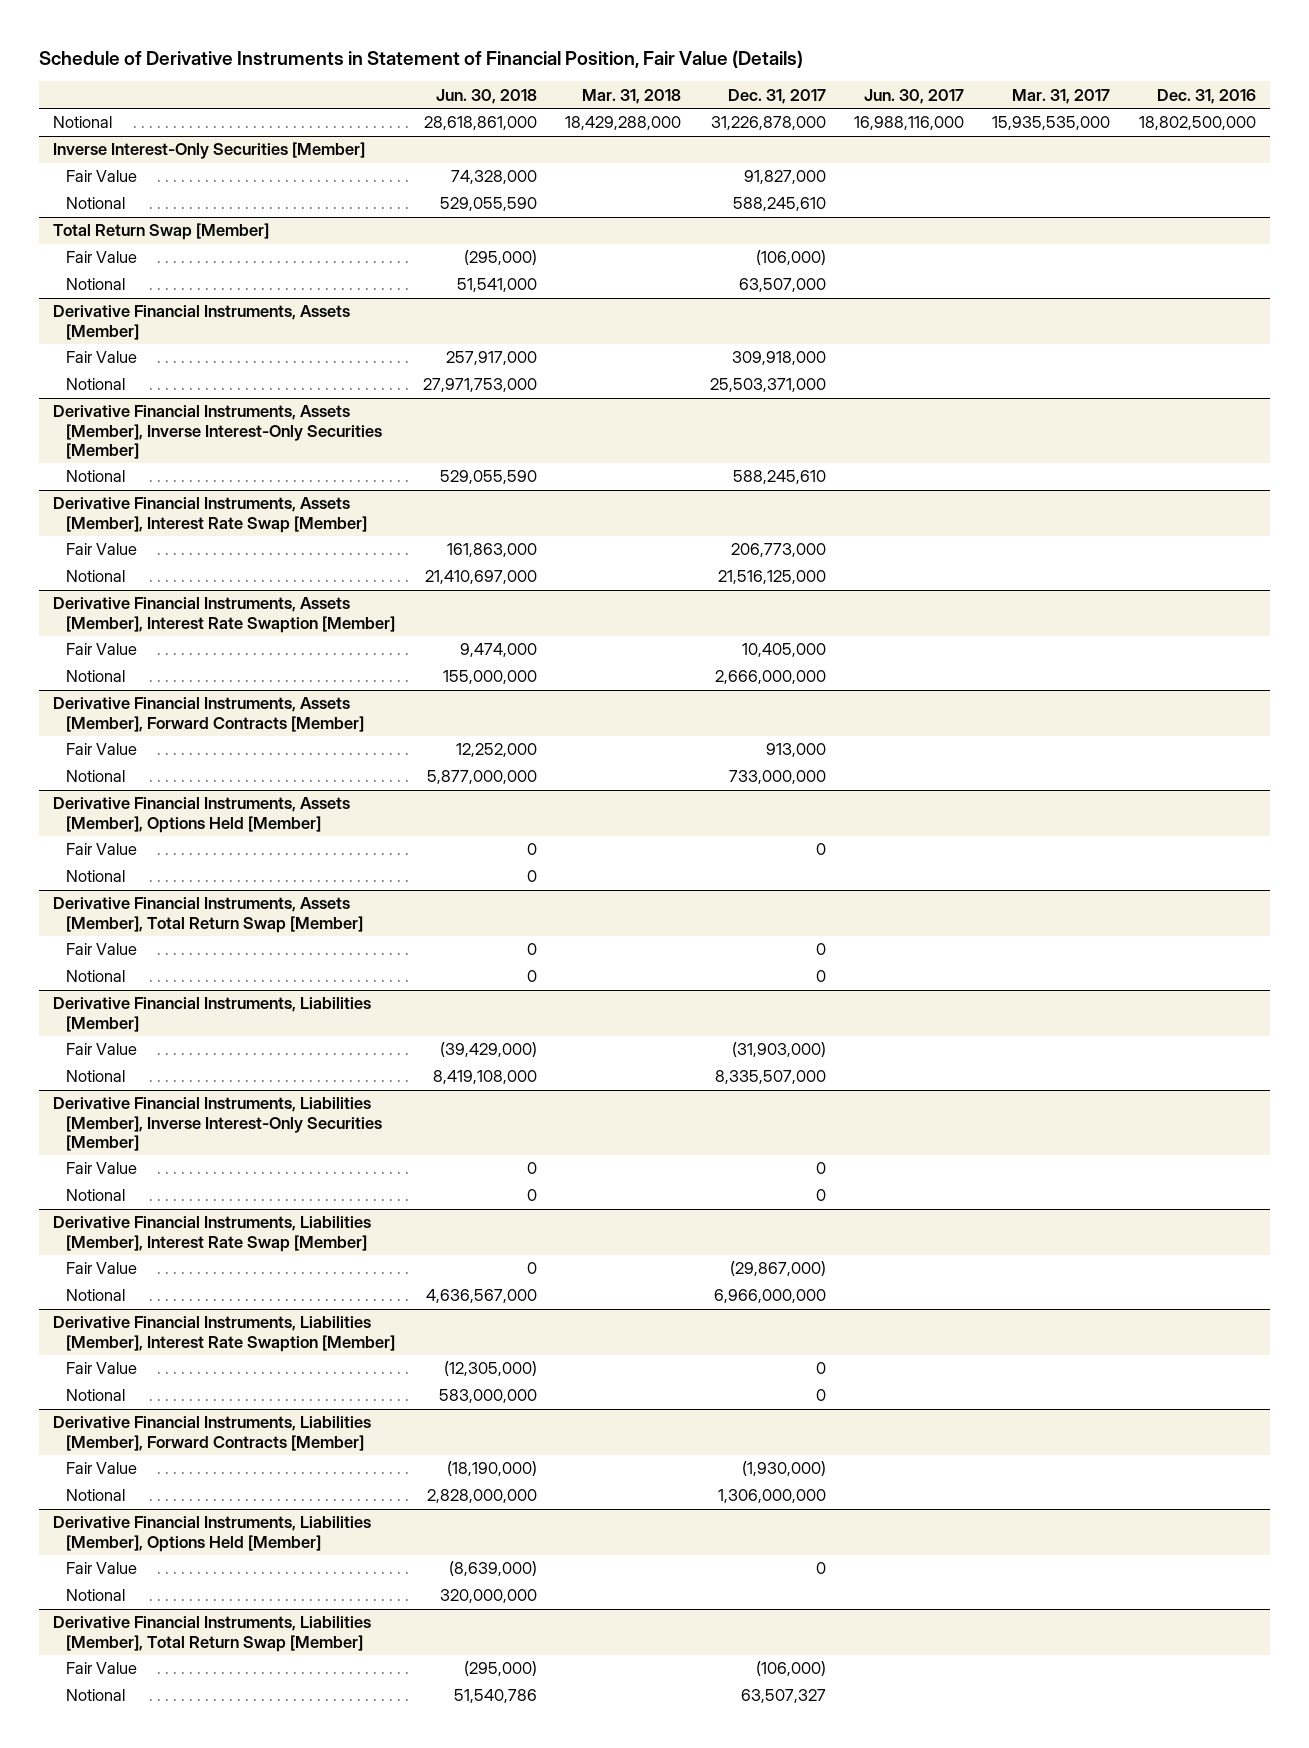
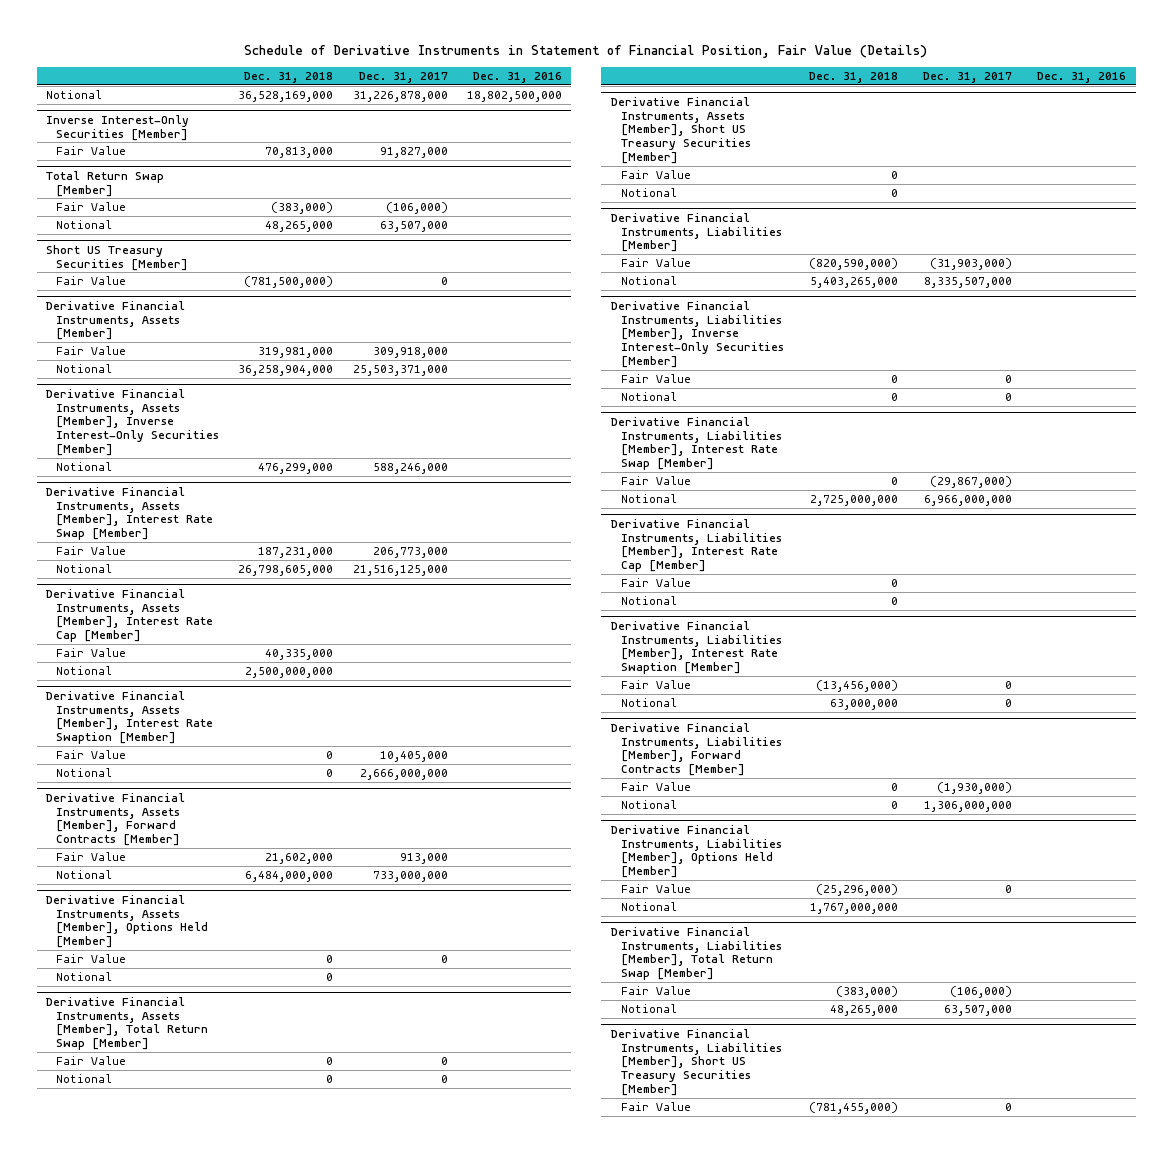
[435,88,537,104] Jun. 30, 2018 -> none
[582,88,682,104] Mar. 31, 2018 -> none
[863,88,964,104] Jun. 30, 2017 -> none
[1012,88,1111,104] Mar. 31, 2017 -> none
none -> [244,72,334,84] Dec. 31, 2018
[65,197,125,210] Notional -> none
none -> [46,244,189,271] Short US Treasury Securities [Member]
none -> [56,275,127,285] Fair Value
[732,470,826,485] 588,245,610 -> [372,462,448,474] 588,246,000
none -> [46,588,214,643] Derivative Financial Instruments, Assets [Member], Interest Rate Cap [Member]
none -> [56,647,127,657] Fair Value
none -> [56,665,113,675] Notional
none -> [610,96,751,165] Derivative Financial Instruments, Assets [Member], Short US Treasury Securities [Member]
none -> [620,169,691,179] Fair Value
none -> [620,187,677,197] Notional
none -> [610,518,782,573] Derivative Financial Instruments, Liabilities [Member], Interest Rate Cap [Member]
none -> [620,577,691,587] Fair Value
none -> [620,595,677,605] Notional
[740,1689,826,1704] 63,507,327 -> [943,1004,1012,1016] 63,507,000
none -> [610,1028,782,1097] Derivative Financial Instruments, Liabilities [Member], Short US Treasury Securities [Member]
none -> [620,1101,691,1111] Fair Value

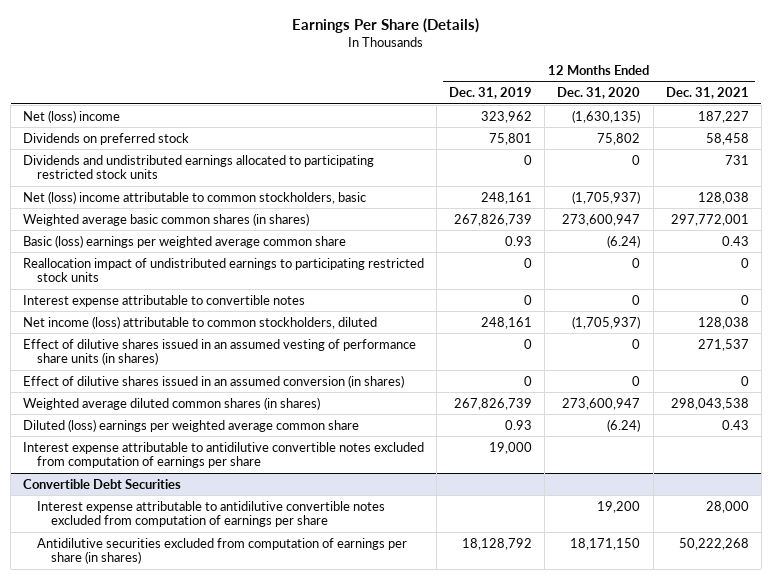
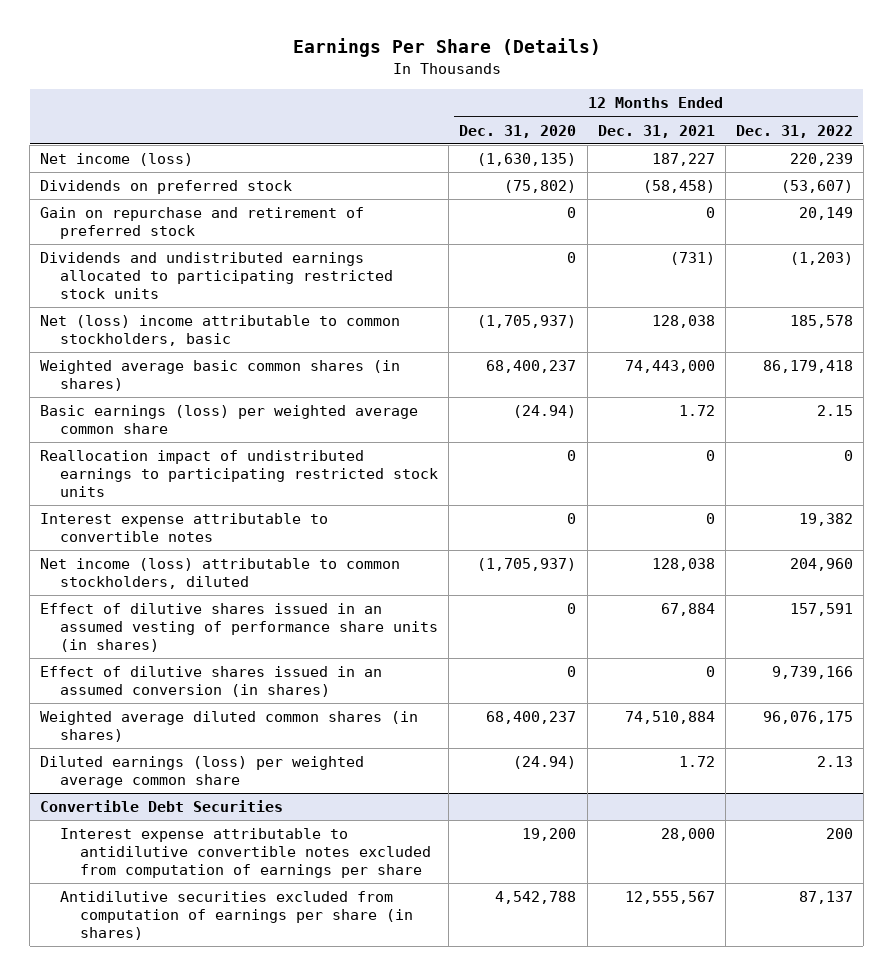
[449,87,533,100] Dec. 31, 2019 -> none
none -> [735,124,853,138] Dec. 31, 2022
[23,109,121,123] Net (loss) income -> [40,153,194,167] Net income (loss)
[597,132,641,145] 75,802 -> [504,180,577,194] (75,802)
[705,132,749,145] 58,458 -> [642,180,715,194] (58,458)
none -> [40,207,365,239] Gain on repurchase and retirement of preferred stock
[724,154,749,165] 731 -> [669,252,715,266] (731)
[562,213,641,226] 273,600,947 -> [486,360,577,374] 68,400,237
[670,213,749,226] 297,772,001 -> [624,360,715,374] 74,443,000
[23,234,347,248] Basic (loss) earnings per weighted average common share -> [40,405,419,434] Basic earnings (loss) per weighted average common share
[607,234,641,248] (6.24) -> [513,405,577,419] (24.94)
[721,235,749,246] 0.43 -> [678,405,715,417] 1.72
[697,338,749,351] 271,537 -> [660,603,715,617] 67,884
[23,441,425,468] Interest expense attributable to antidilutive convertible notes excluded from computation of earnings per share -> none
[562,397,641,410] 273,600,947 -> [486,711,577,725] 68,400,237
[670,397,749,410] 298,043,538 -> [624,711,715,725] 74,510,884
[23,418,360,432] Diluted (loss) earnings per weighted average common share -> [40,756,365,788] Diluted earnings (loss) per weighted average common share
[607,418,641,432] (6.24) -> [513,756,577,770] (24.94)
[721,419,749,430] 0.43 -> [678,756,715,768] 1.72
[570,537,641,550] 18,171,150 -> [495,891,577,905] 4,542,788
[678,537,749,550] 50,222,268 -> [624,891,715,905] 12,555,567

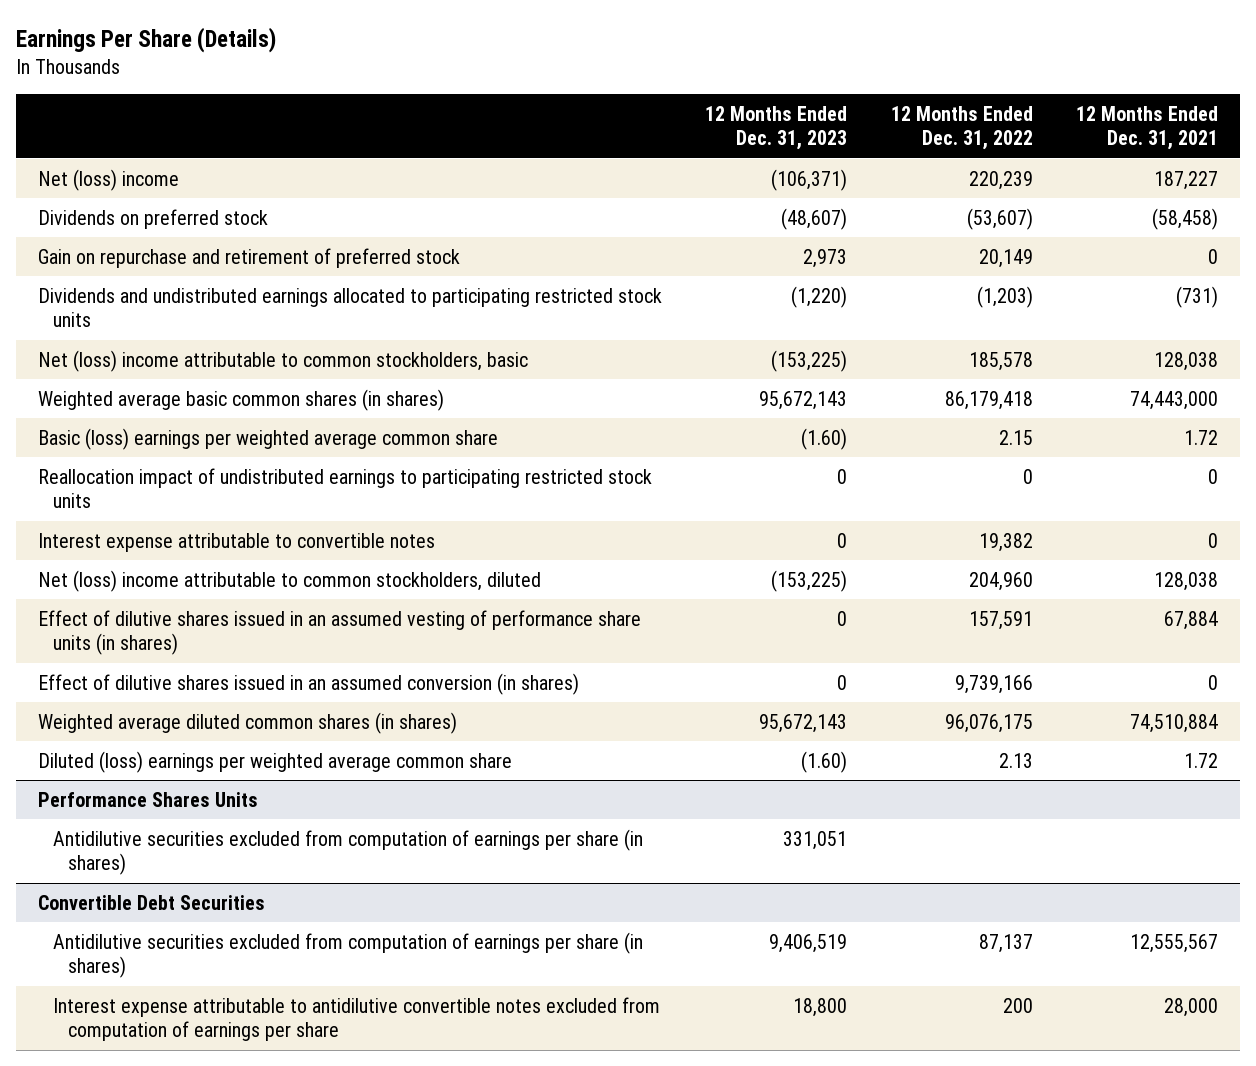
[459,124,577,138] Dec. 31, 2020 -> none
none -> [705,105,848,151] 12 Months Ended Dec. 31, 2023
[40,153,194,167] Net income (loss) -> [38,168,180,191] Net (loss) income
[40,405,419,434] Basic earnings (loss) per weighted average common share -> [38,427,499,450] Basic (loss) earnings per weighted average common share
[40,558,401,589] Net income (loss) attributable to common stockholders, diluted -> [38,569,542,592] Net (loss) income attributable to common stockholders, diluted
[40,756,365,788] Diluted earnings (loss) per weighted average common share -> [38,750,513,773] Diluted (loss) earnings per weighted average common share
none -> [38,791,259,807] Performance Shares Units
none -> [53,828,644,876] Antidilutive securities excluded from computation of earnings per share (in shares)
[60,828,432,878] Interest expense attributable to antidilutive convertible notes excluded from computation of earnings per share -> [53,996,661,1042] Interest expense attributable to antidilutive convertible notes excluded from computation of earnings per share

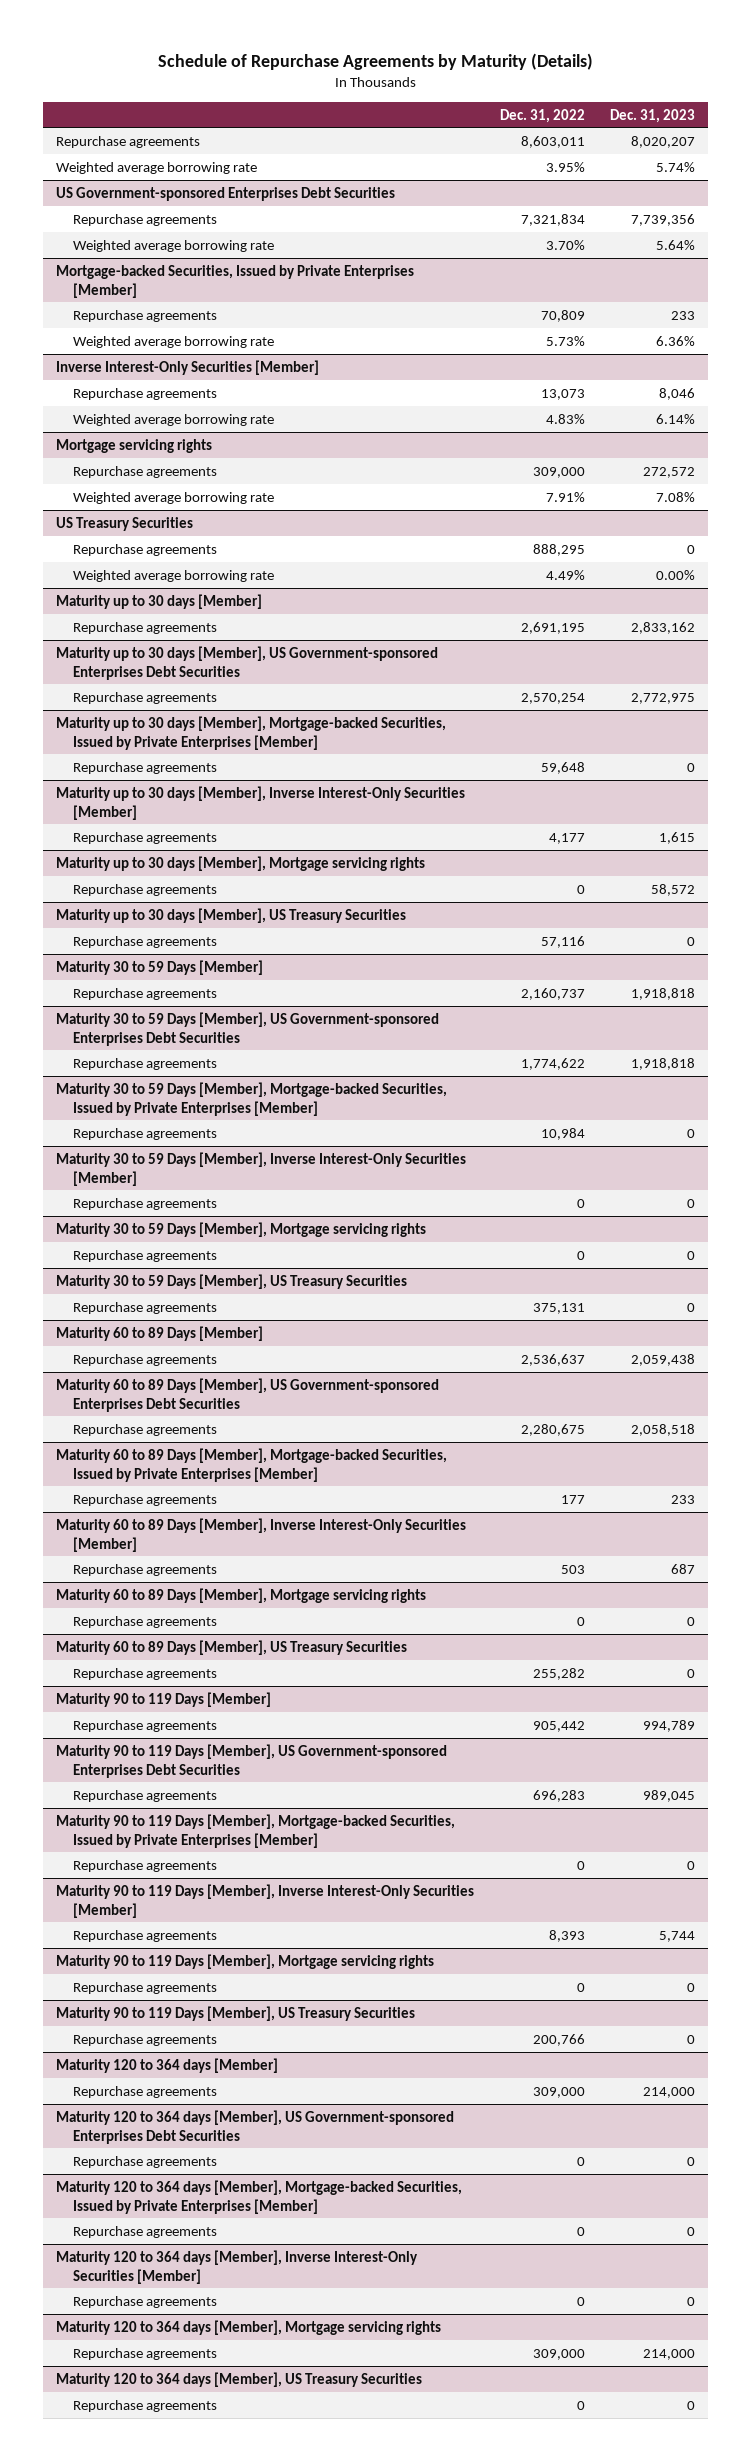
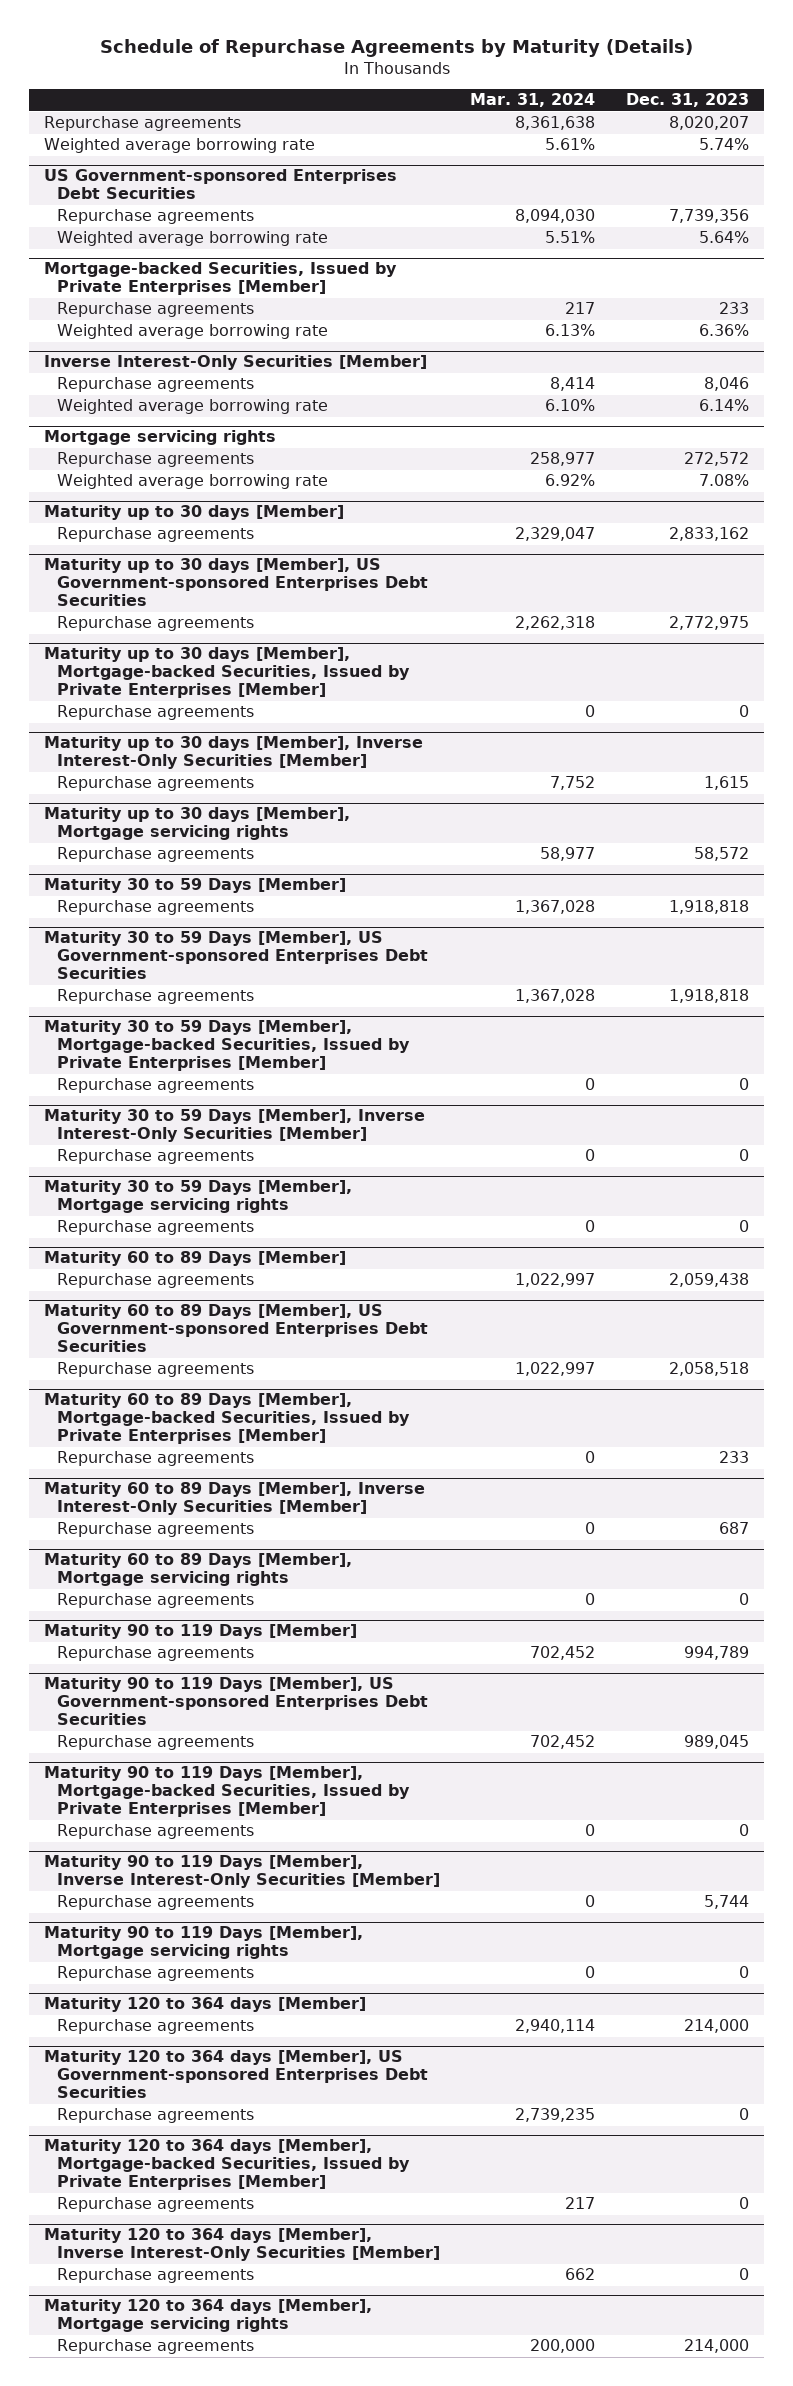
[499,108,585,123] Dec. 31, 2022 -> none
none -> [470,93,596,108] Mar. 31, 2024
[56,516,194,531] US Treasury Securities -> none
[72,543,217,556] Repurchase agreements -> none
[72,569,274,582] Weighted average borrowing rate -> none
[56,907,407,923] Maturity up to 30 days [Member], US Treasury Securities -> none
[72,935,217,948] Repurchase agreements -> none
[56,1273,408,1289] Maturity 30 to 59 Days [Member], US Treasury Securities -> none
[72,1301,217,1314] Repurchase agreements -> none
[56,1639,408,1655] Maturity 60 to 89 Days [Member], US Treasury Securities -> none
[72,1667,217,1680] Repurchase agreements -> none
[56,2005,416,2021] Maturity 90 to 119 Days [Member], US Treasury Securities -> none
[72,2033,217,2046] Repurchase agreements -> none
[56,2371,423,2387] Maturity 120 to 364 days [Member], US Treasury Securities -> none
[72,2399,217,2412] Repurchase agreements -> none

